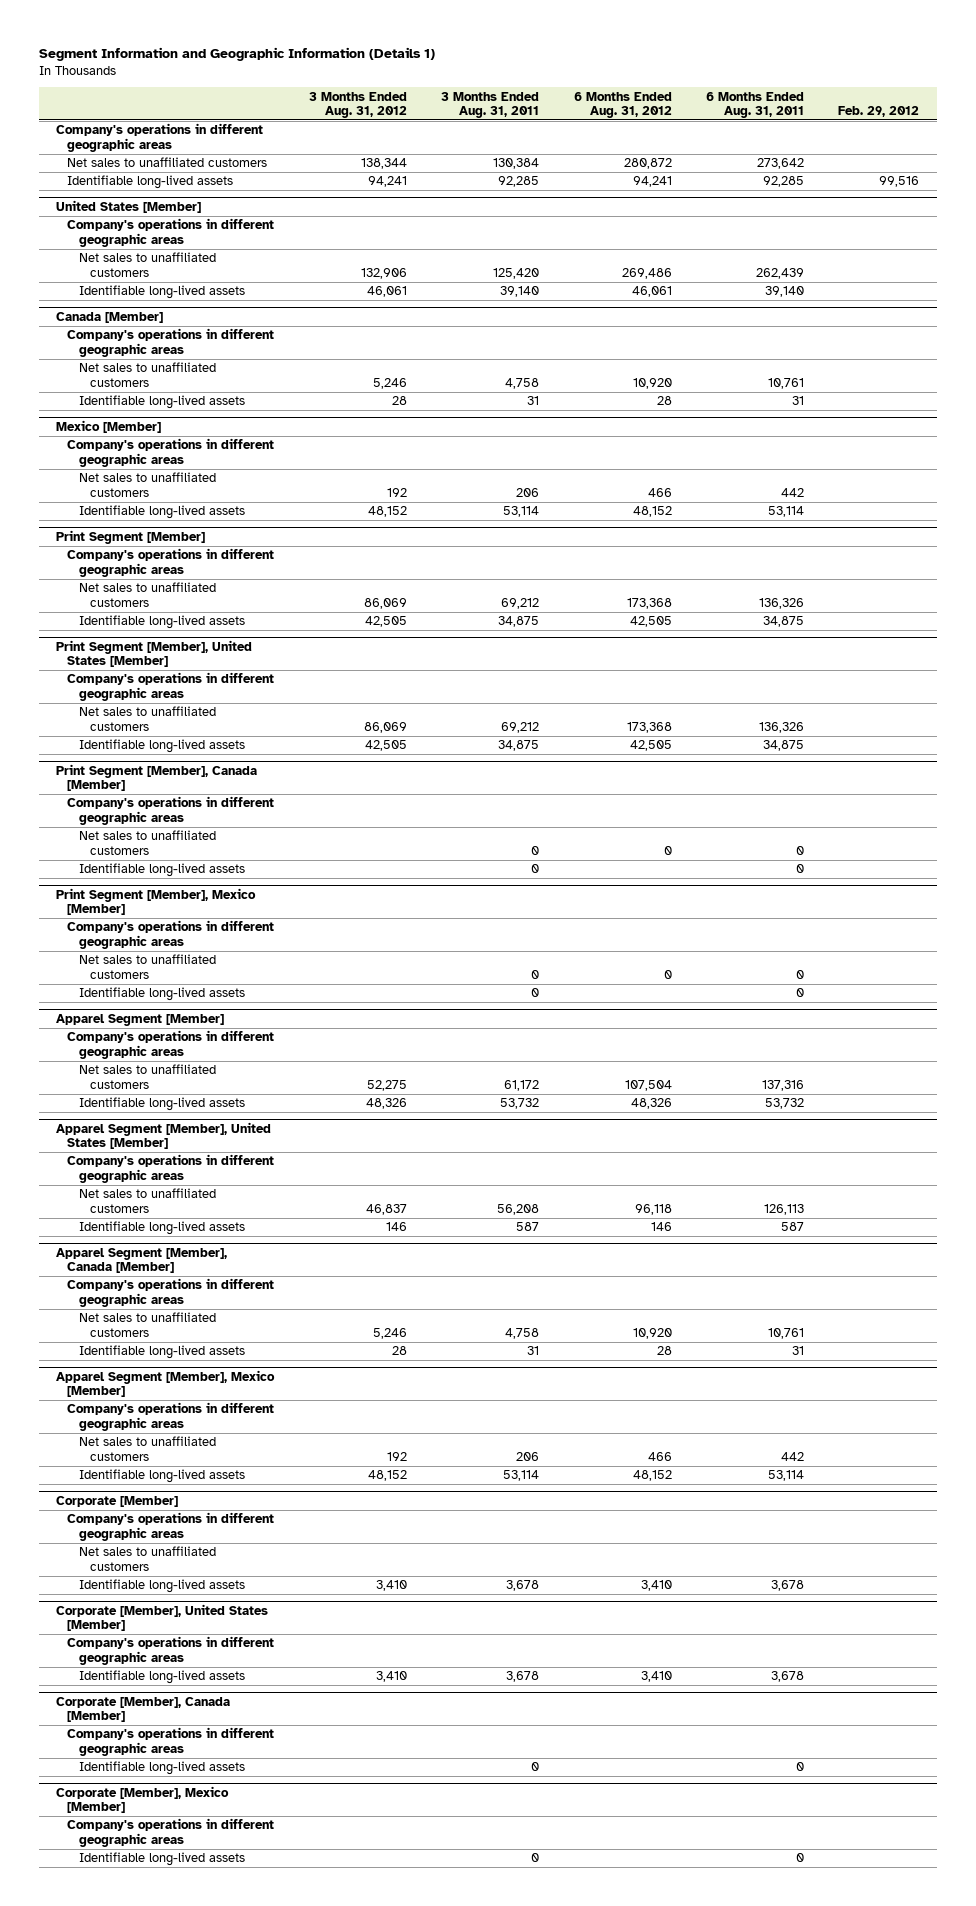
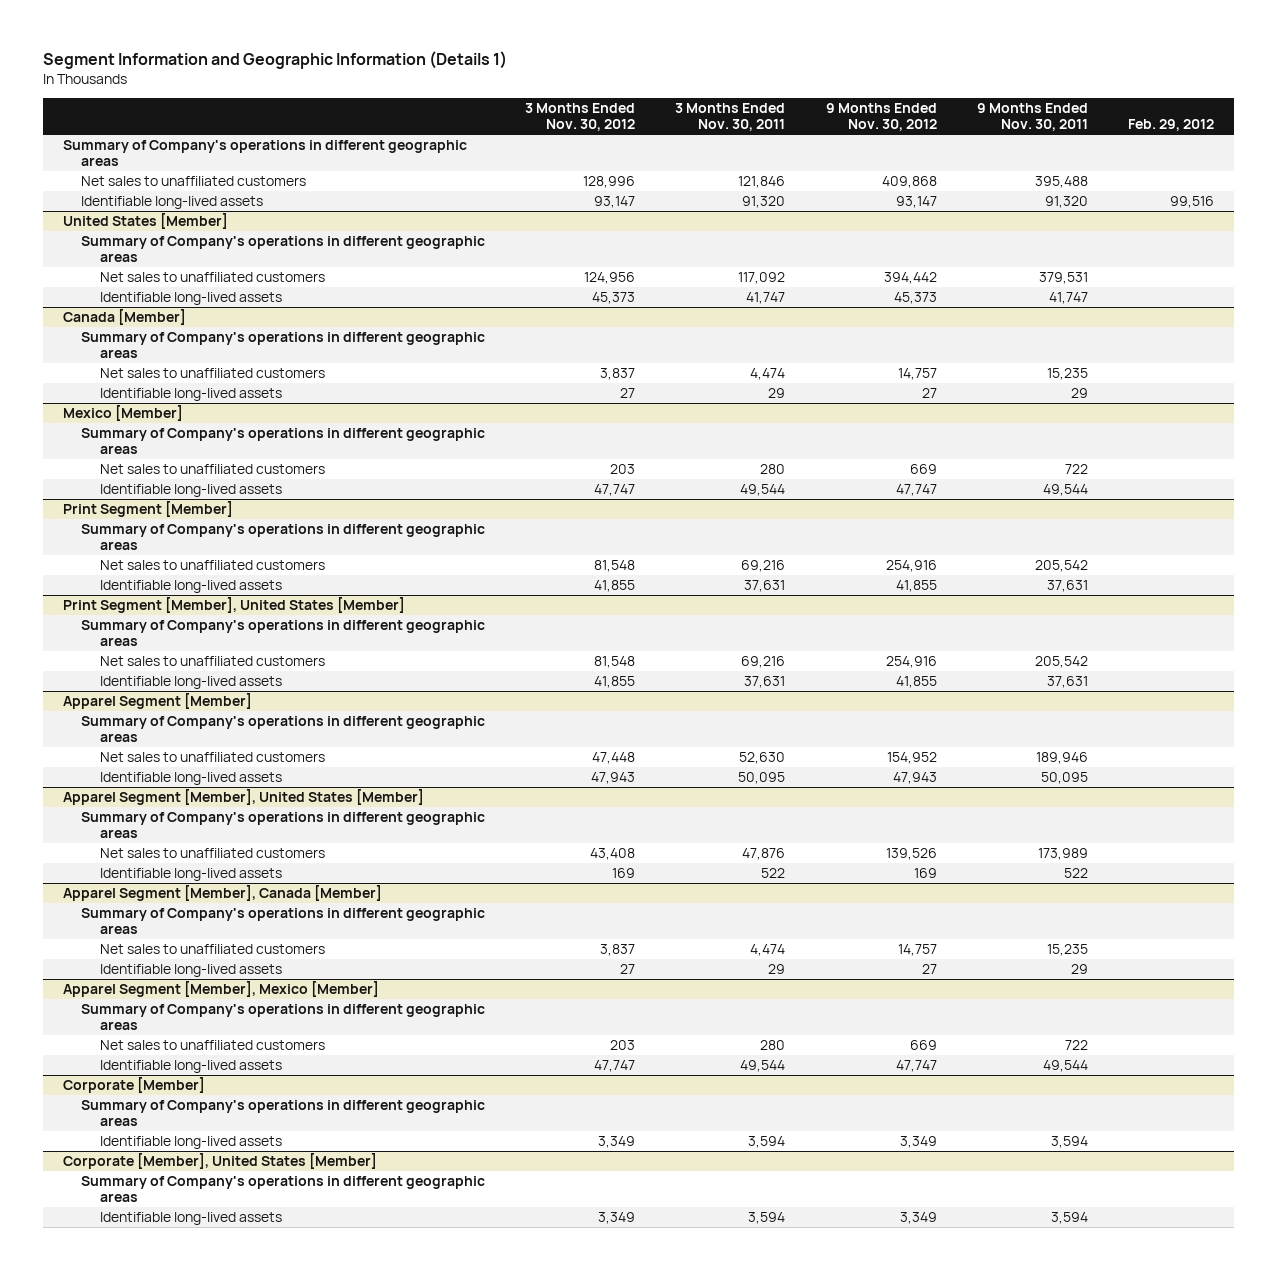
[308,91,407,118] 3 Months Ended Aug. 31, 2012 -> none
[441,91,540,118] 3 Months Ended Aug. 31, 2011 -> none
[573,91,672,118] 6 Months Ended Aug. 31, 2012 -> none
[705,91,804,118] 6 Months Ended Aug. 31, 2011 -> none
none -> [525,102,636,132] 3 Months Ended Nov. 30, 2012
none -> [675,102,786,132] 3 Months Ended Nov. 30, 2011
none -> [825,102,937,132] 9 Months Ended Nov. 30, 2012
none -> [976,102,1088,132] 9 Months Ended Nov. 30, 2011
[56,123,264,152] Company's operations in different geographic areas -> [63,140,468,167] Summary of Company's operations in different geographic areas
[67,218,275,247] Company's operations in different geographic areas -> [81,236,486,263] Summary of Company's operations in different geographic areas
[67,328,275,357] Company's operations in different geographic areas -> [81,332,486,359] Summary of Company's operations in different geographic areas
[67,438,275,467] Company's operations in different geographic areas -> [81,428,486,455] Summary of Company's operations in different geographic areas
[67,548,275,577] Company's operations in different geographic areas -> [81,524,486,551] Summary of Company's operations in different geographic areas
[67,672,275,701] Company's operations in different geographic areas -> [81,620,486,647] Summary of Company's operations in different geographic areas
[56,763,258,791] Print Segment [Member], Canada [Member] -> none
[67,796,275,825] Company's operations in different geographic areas -> none
[78,830,216,855] Net sales to unaffiliated customers -> none
[78,863,245,878] Identifiable long-lived assets -> none
[56,887,257,915] Print Segment [Member], Mexico [Member] -> none
[67,920,275,949] Company's operations in different geographic areas -> none
[78,954,216,979] Net sales to unaffiliated customers -> none
[78,987,245,1002] Identifiable long-lived assets -> none
[67,1030,275,1059] Company's operations in different geographic areas -> [81,716,486,743] Summary of Company's operations in different geographic areas
[67,1154,275,1183] Company's operations in different geographic areas -> [81,812,486,839] Summary of Company's operations in different geographic areas
[67,1278,275,1307] Company's operations in different geographic areas -> [81,908,486,935] Summary of Company's operations in different geographic areas
[67,1402,275,1431] Company's operations in different geographic areas -> [81,1004,486,1031] Summary of Company's operations in different geographic areas
[78,1546,216,1571] Net sales to unaffiliated customers -> none
[67,1512,275,1541] Company's operations in different geographic areas -> [81,1100,486,1127] Summary of Company's operations in different geographic areas
[67,1636,275,1665] Company's operations in different geographic areas -> [81,1176,486,1203] Summary of Company's operations in different geographic areas
[56,1696,231,1722] Corporate [Member], Canada [Member] -> none
[67,1727,275,1756] Company's operations in different geographic areas -> none
[78,1761,245,1776] Identifiable long-lived assets -> none
[56,1785,230,1813] Corporate [Member], Mexico [Member] -> none
[67,1818,275,1847] Company's operations in different geographic areas -> none
[78,1852,245,1867] Identifiable long-lived assets -> none

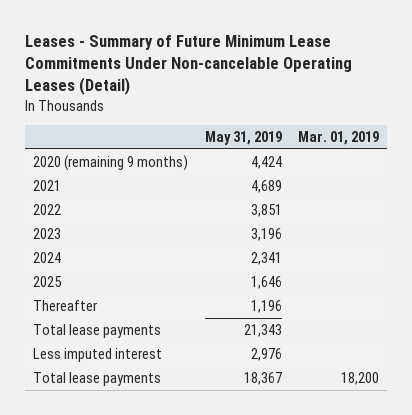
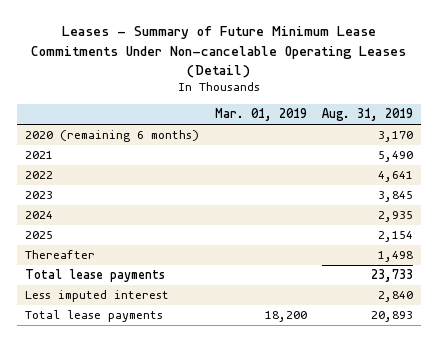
[204,130,282,145] May 31, 2019 -> none
none -> [322,108,414,122] Aug. 31, 2019
[33,154,189,171] 2020 (remaining 9 months) -> [25,130,200,143] 2020 (remaining 6 months)

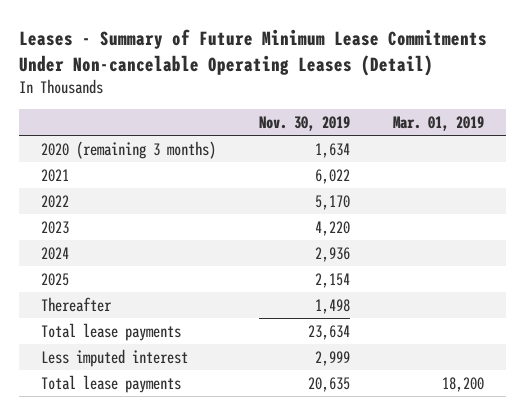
[322,108,414,122] Aug. 31, 2019 -> none
none -> [259,115,351,131] Nov. 30, 2019
[25,130,200,143] 2020 (remaining 6 months) -> [41,140,217,159] 2020 (remaining 3 months)

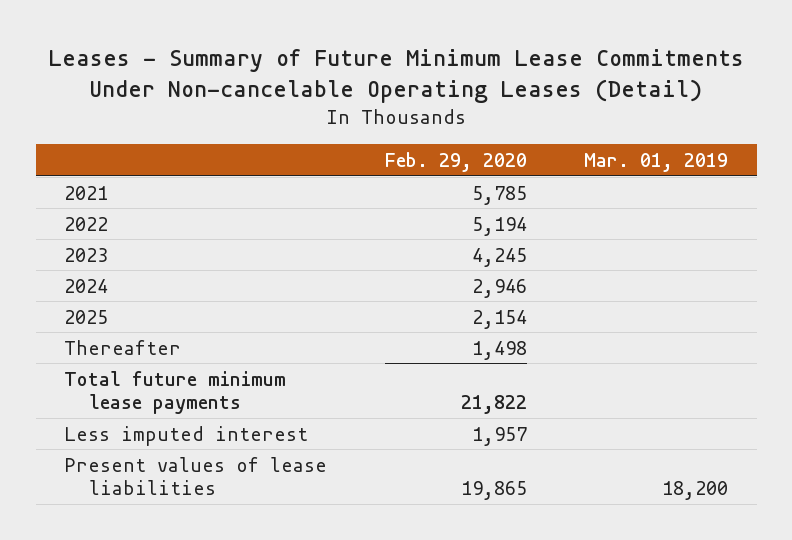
[259,115,351,131] Nov. 30, 2019 -> none
none -> [384,151,527,172] Feb. 29, 2020
[41,140,217,159] 2020 (remaining 3 months) -> none
[41,322,182,341] Total lease payments -> [64,370,287,415] Total future minimum lease payments
[41,374,182,393] Total lease payments -> [64,456,328,496] Present values of lease liabilities

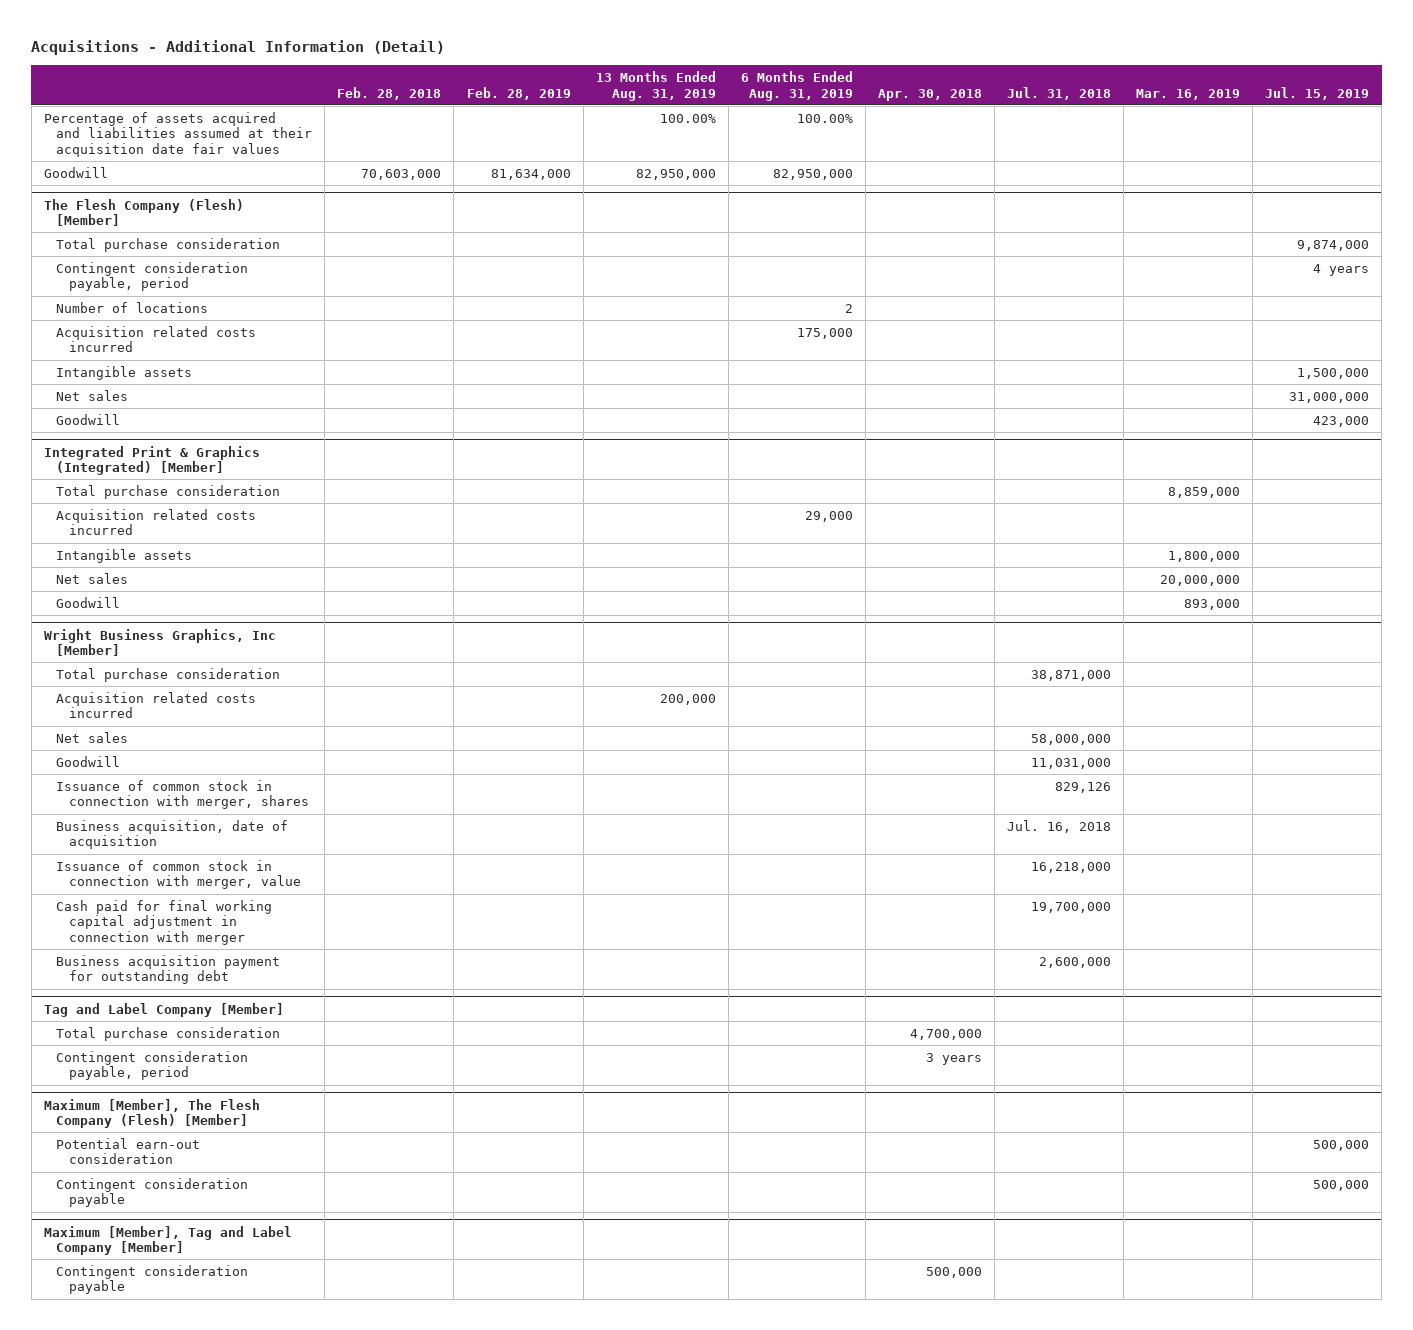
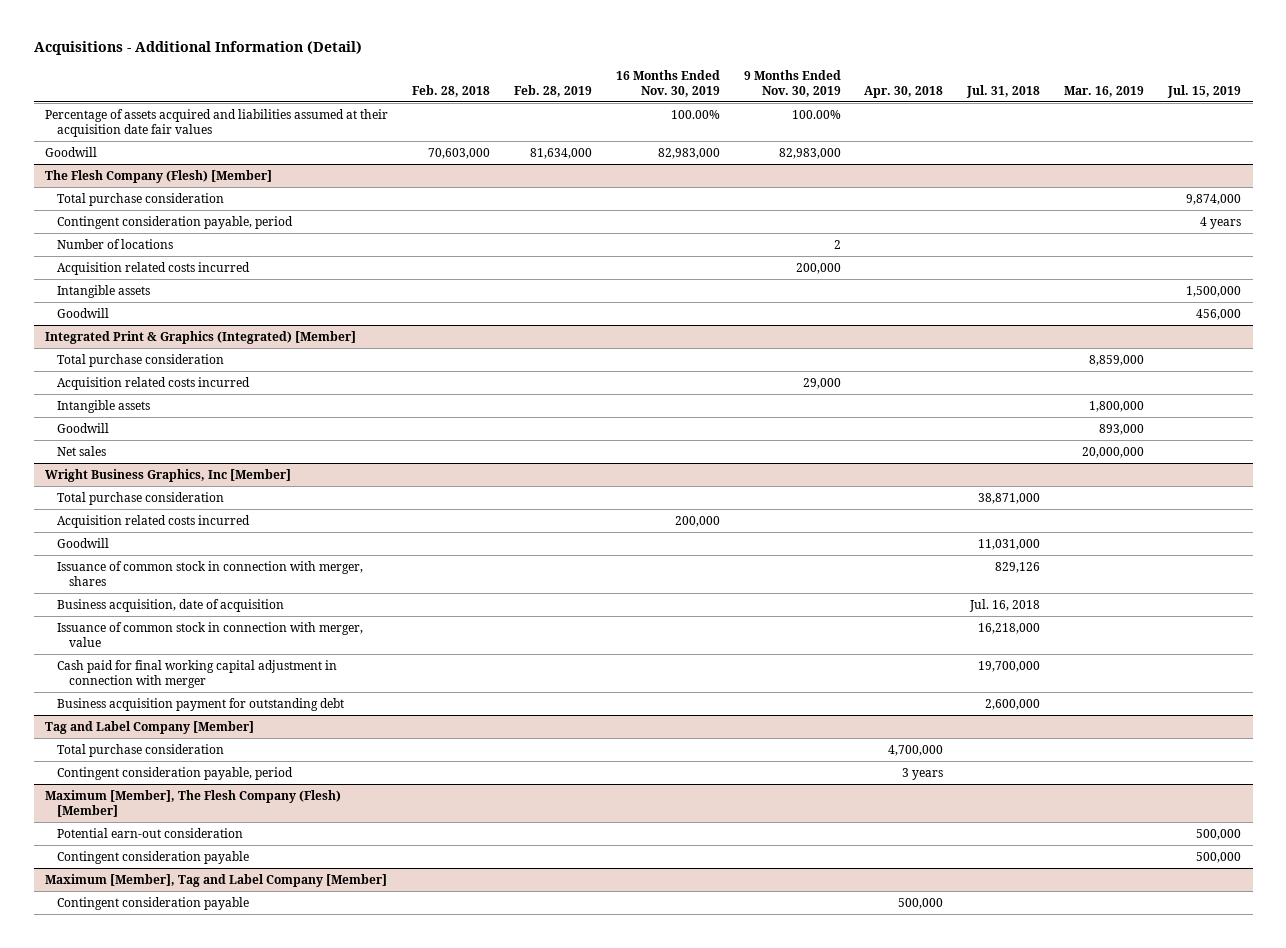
[595,71,716,101] 13 Months Ended Aug. 31, 2019 -> none
[740,71,853,101] 6 Months Ended Aug. 31, 2019 -> none
none -> [615,69,720,97] 16 Months Ended Nov. 30, 2019
none -> [743,69,841,97] 9 Months Ended Nov. 30, 2019
[56,389,129,401] Net sales -> none
[1313,415,1370,427] 423,000 -> [1195,308,1241,320] 456,000
[56,572,129,584] Net sales -> [57,445,107,456] Net sales
[56,731,129,743] Net sales -> none

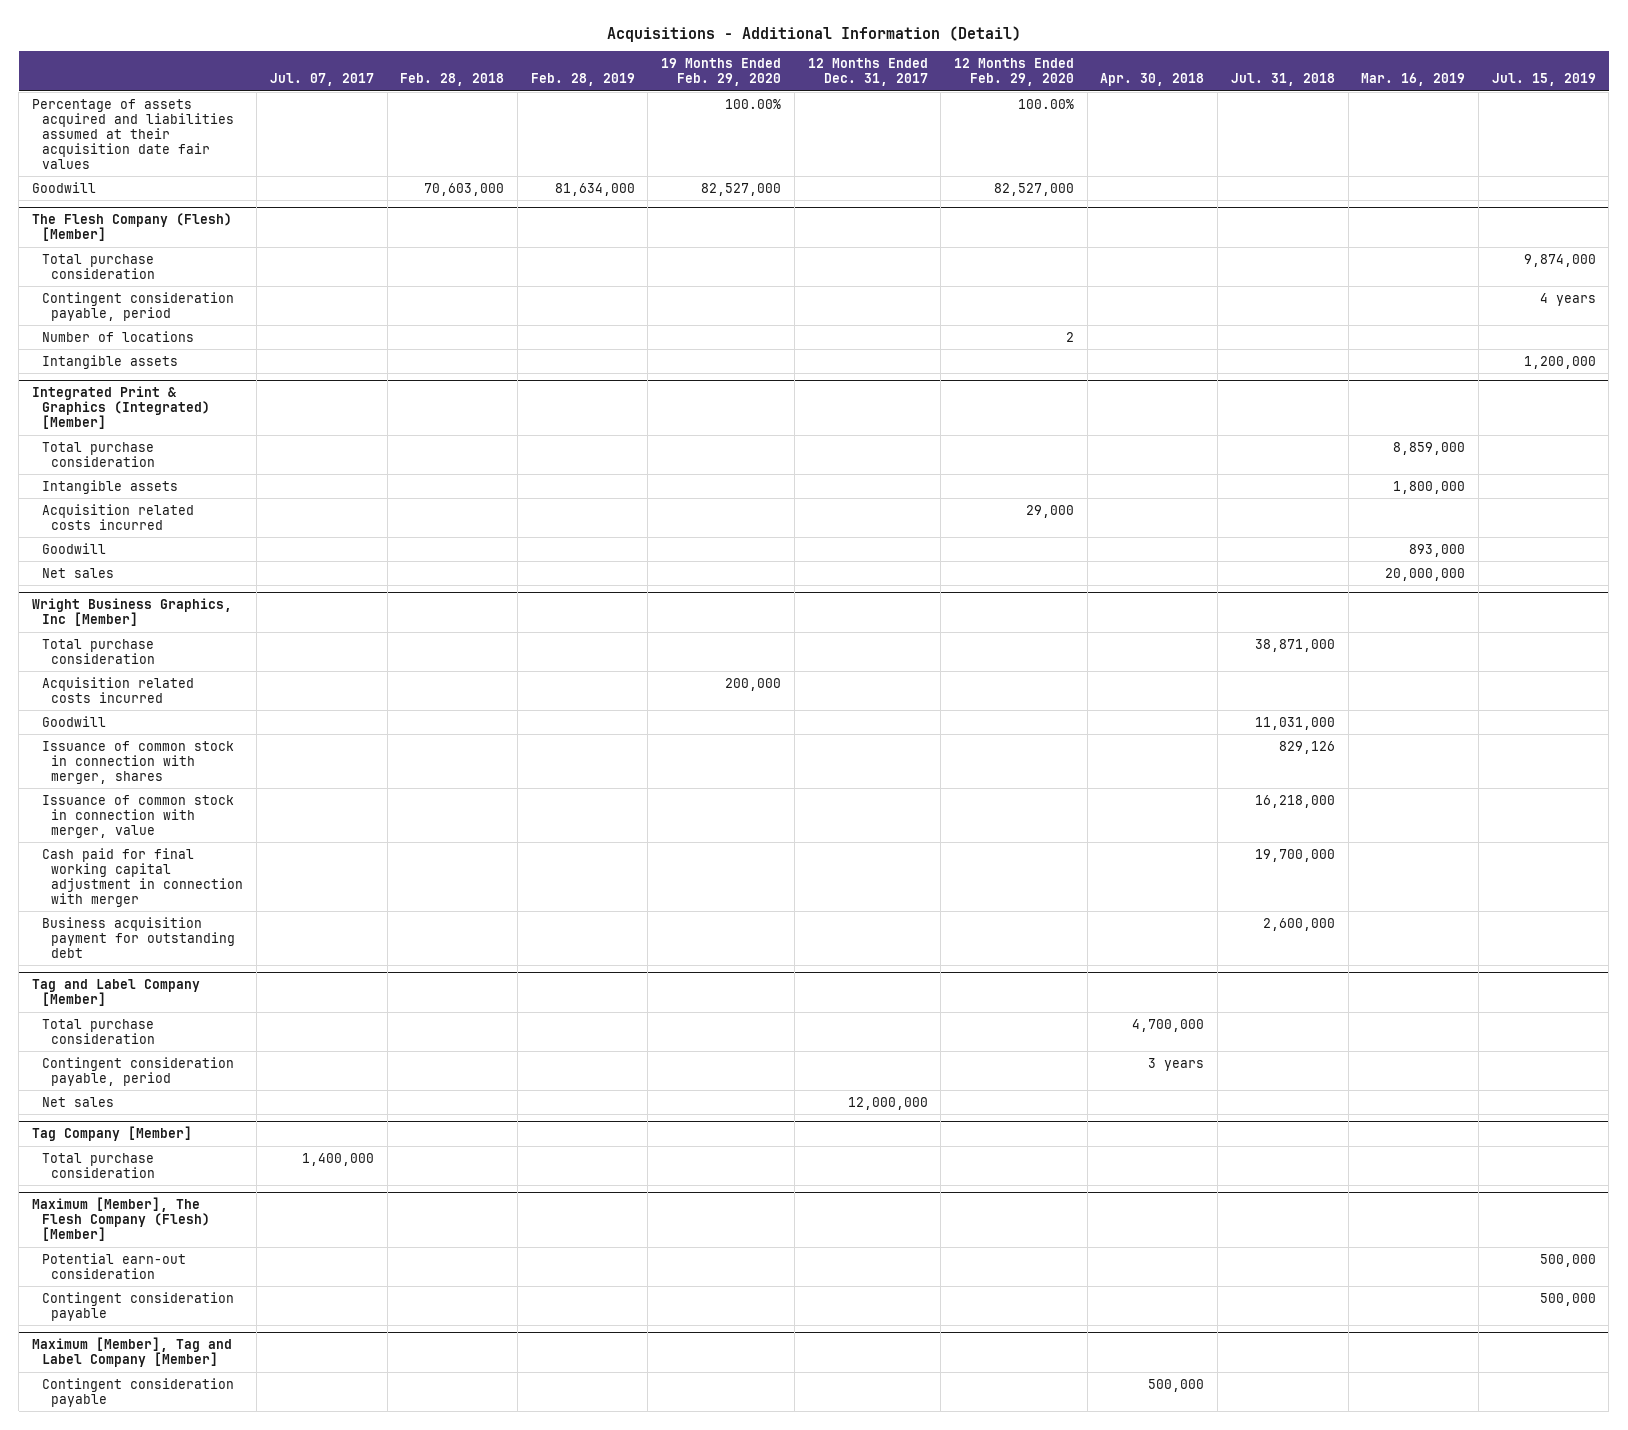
[615,69,720,97] 16 Months Ended Nov. 30, 2019 -> none
[743,69,841,97] 9 Months Ended Nov. 30, 2019 -> none
none -> [269,73,374,87] Jul. 07, 2017
none -> [661,58,782,87] 19 Months Ended Feb. 29, 2020
none -> [807,58,928,87] 12 Months Ended Dec. 31, 2017
none -> [954,58,1075,87] 12 Months Ended Feb. 29, 2020
[57,261,251,275] Acquisition related costs incurred -> none
[57,307,110,318] Goodwill -> none
[1185,285,1241,297] 1,500,000 -> [1523,355,1596,369] 1,200,000
[57,376,251,390] Acquisition related costs incurred -> [41,503,194,530] Acquisition related costs incurred
[57,598,285,612] Business acquisition, date of acquisition -> none
none -> [41,1096,114,1107] Net sales
none -> [32,1126,193,1142] Tag Company [Member]
none -> [41,1152,156,1178] Total purchase consideration

